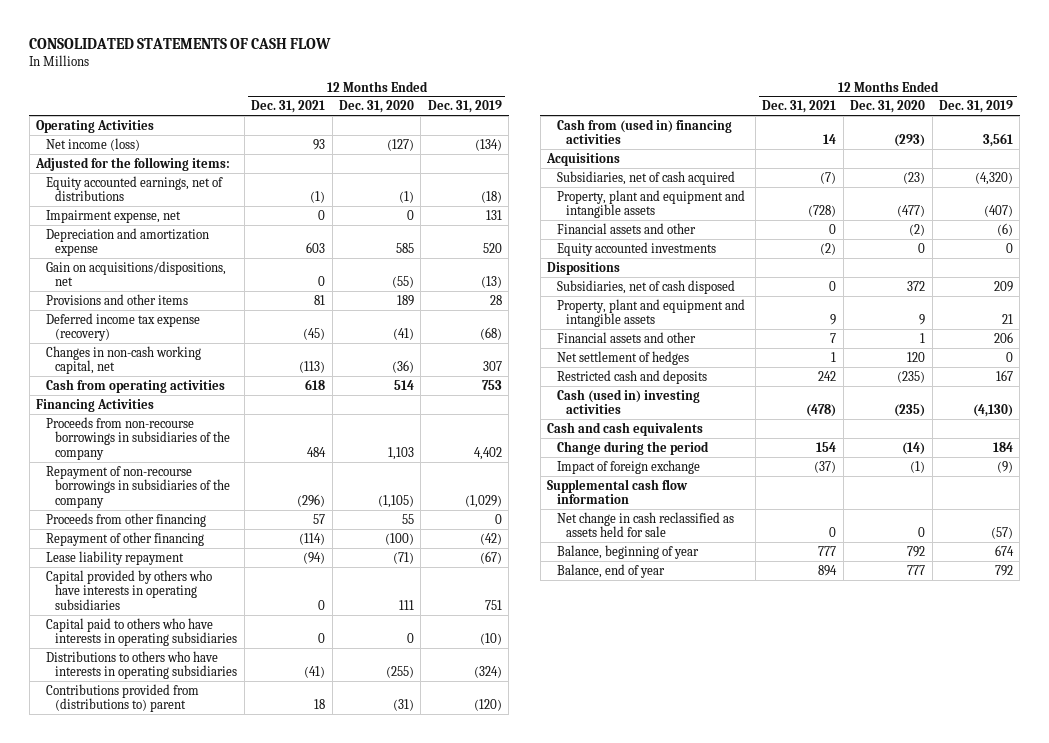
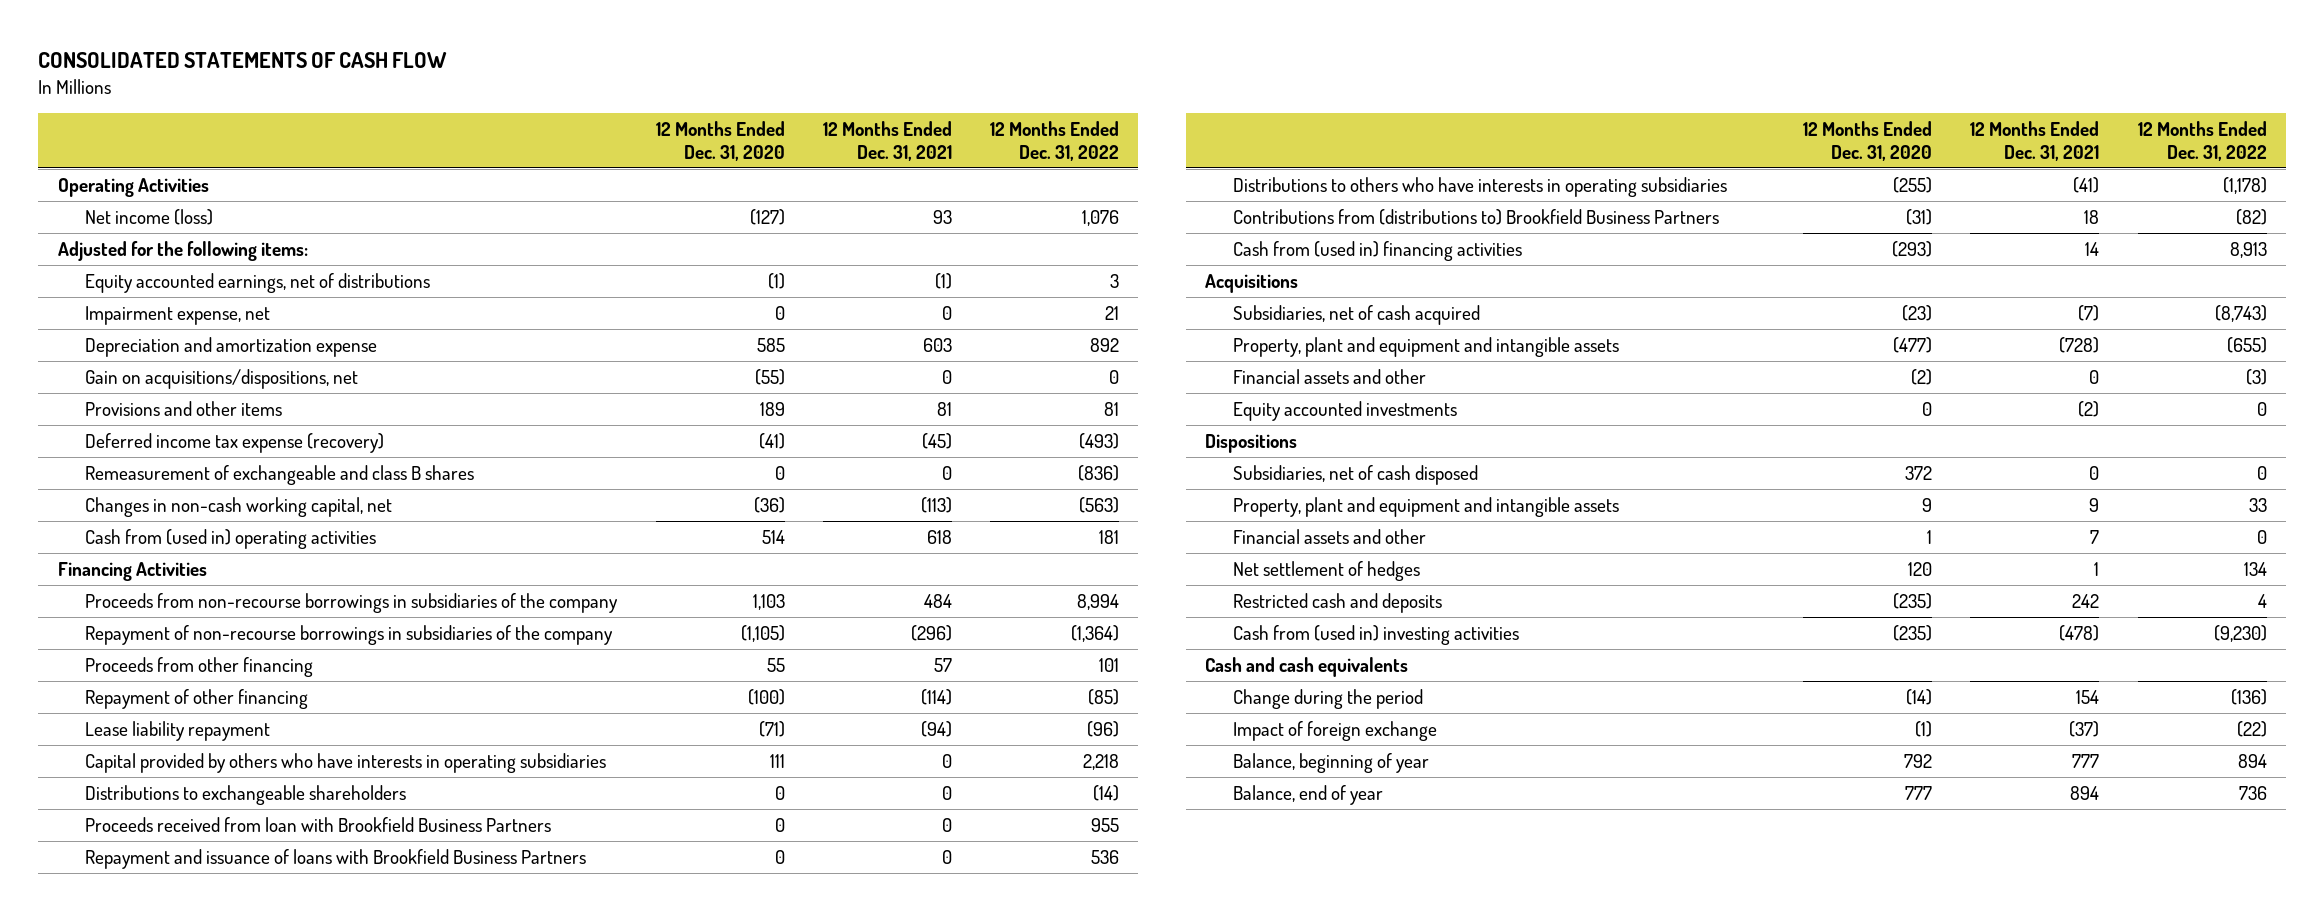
[427,100,502,114] Dec. 31, 2019 -> none
none -> [990,120,1120,161] 12 Months Ended Dec. 31, 2022
none -> [85,464,475,485] Remeasurement of exchangeable and class B shares
[45,378,225,393] Cash from operating activities -> [85,528,377,549] Cash from (used in) operating activities
[45,617,238,647] Capital paid to others who have interests in operating subsidiaries -> none
none -> [85,784,407,805] Distributions to exchangeable shareholders
none -> [85,816,552,832] Proceeds received from loan with Brookfield Business Partners
none -> [85,848,587,869] Repayment and issuance of loans with Brookfield Business Partners
[45,683,199,713] Contributions provided from (distributions to) parent -> [1232,208,1719,225] Contributions from (distributions to) Brookfield Business Partners
[556,388,700,415] Cash (used in) investing activities -> [1232,624,1519,645] Cash from (used in) investing activities
[547,478,689,505] Supplemental cash flow information -> none
[556,511,734,538] Net change in cash reclassified as assets held for sale -> none

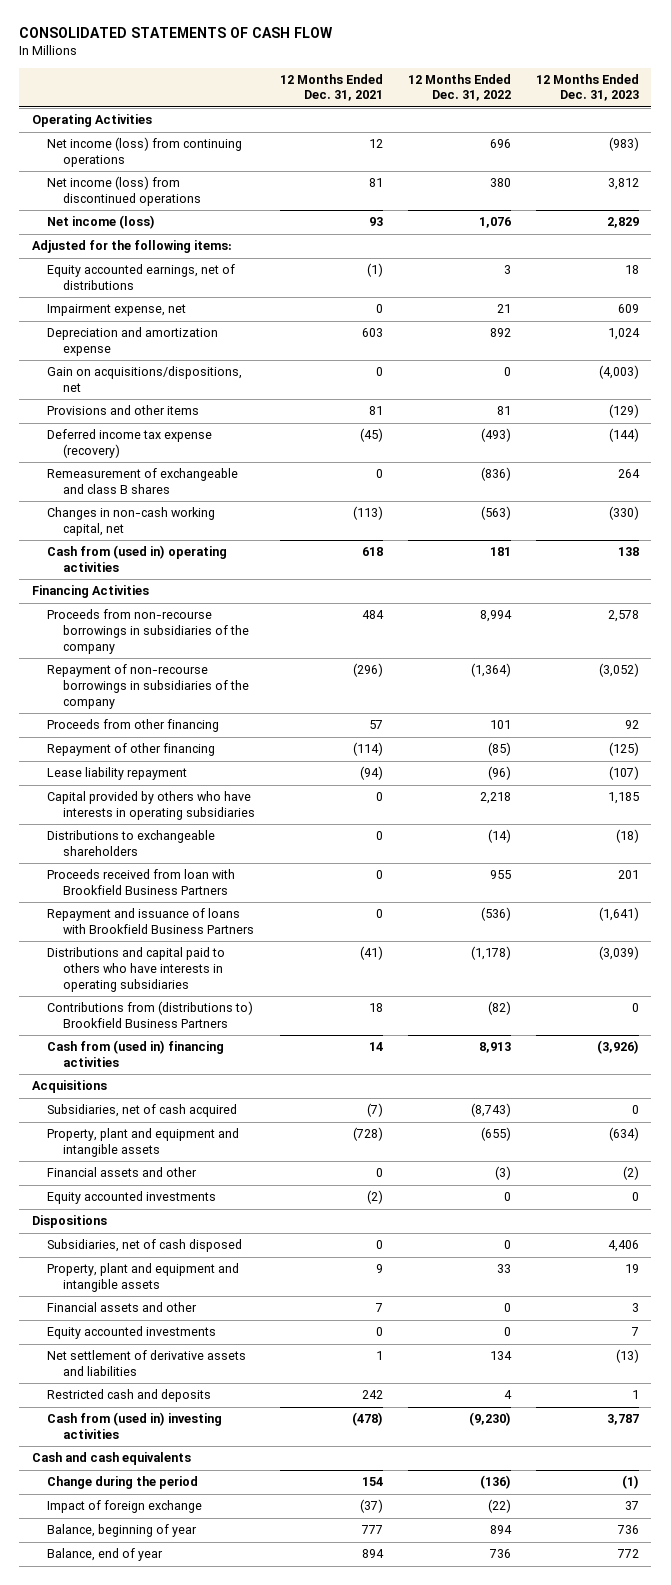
[655,120,785,161] 12 Months Ended Dec. 31, 2020 -> none
none -> [535,73,639,102] 12 Months Ended Dec. 31, 2023
none -> [47,137,243,167] Net income (loss) from continuing operations
none -> [47,176,201,206] Net income (loss) from discontinued operations
[1091,849,1120,864] 536 -> [480,907,511,922] (536)
[1232,176,1727,197] Distributions to others who have interests in operating subsidiaries -> [47,947,226,992] Distributions and capital paid to others who have interests in operating subsidiaries
none -> [47,1326,217,1340] Equity accounted investments
[1232,560,1420,581] Net settlement of hedges -> [47,1350,247,1376] Net settlement of derivative assets and liabilities

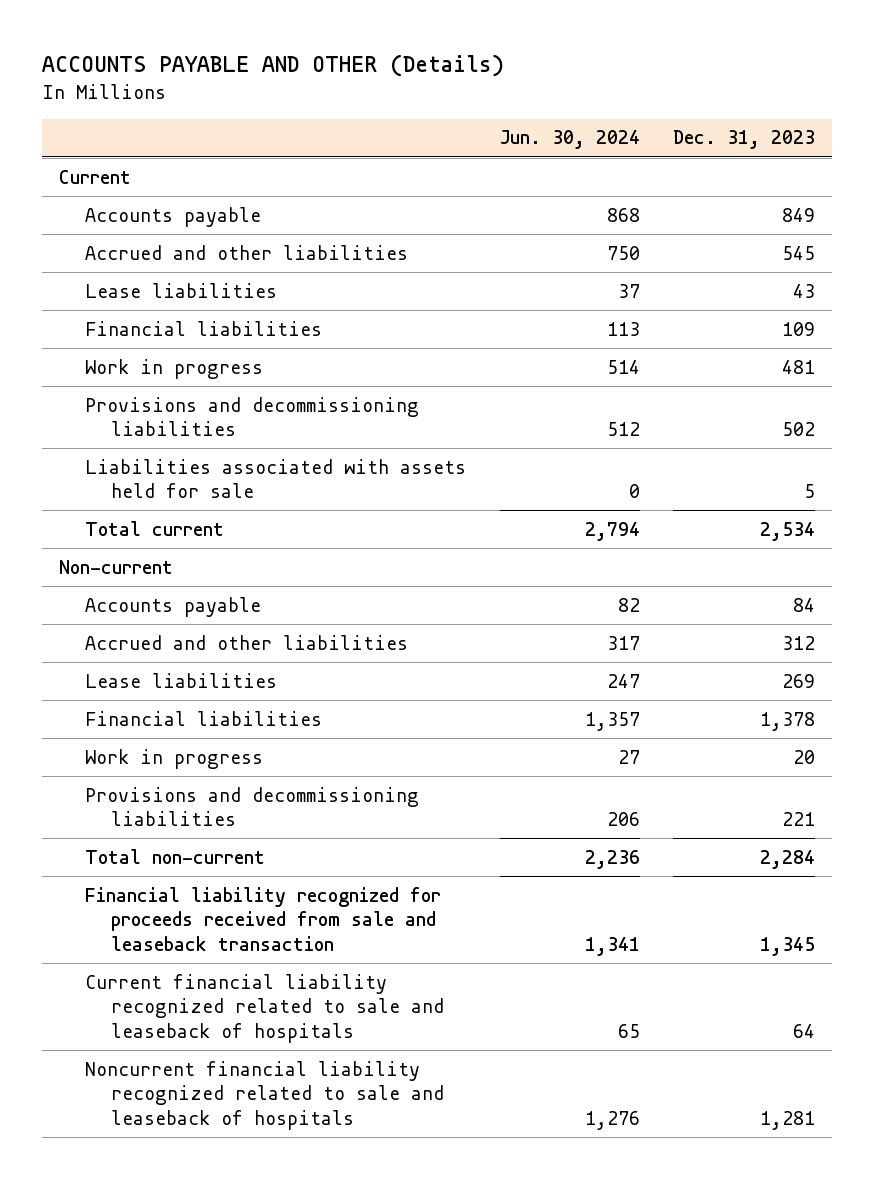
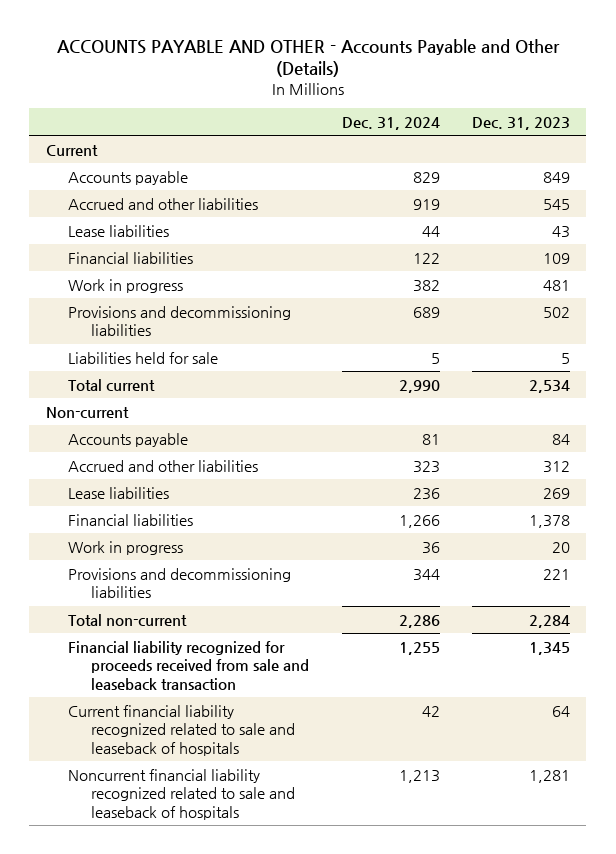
[41,54,504,78] ACCOUNTS PAYABLE AND OTHER (Details) -> [56,38,560,78] ACCOUNTS PAYABLE AND OTHER - Accounts Payable and Other (Details)
[499,130,640,150] Jun. 30, 2024 -> none
none -> [341,116,440,130] Dec. 31, 2024
[84,458,466,499] Liabilities associated with assets held for sale -> [68,351,219,364] Liabilities held for sale

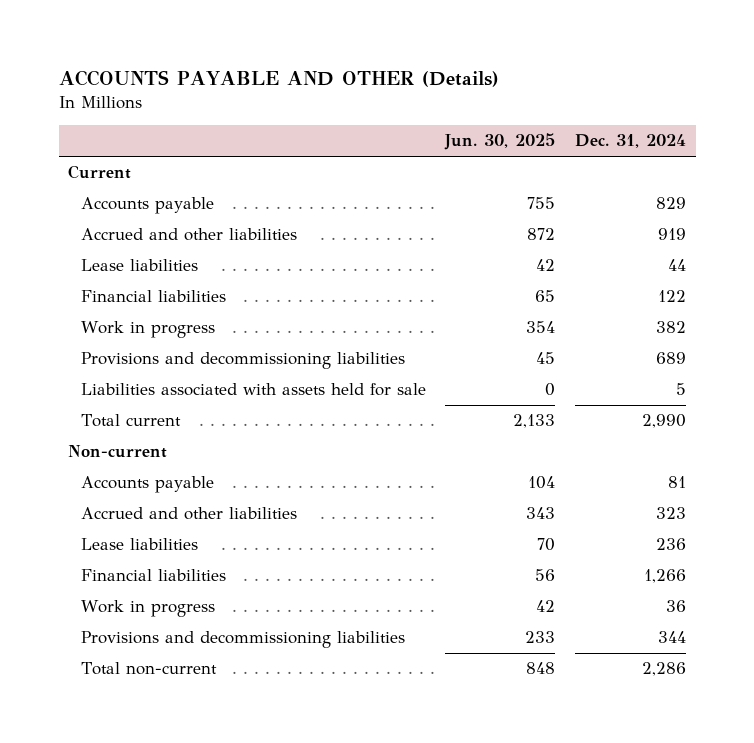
[56,38,560,78] ACCOUNTS PAYABLE AND OTHER - Accounts Payable and Other (Details) -> [58,70,499,88] ACCOUNTS PAYABLE AND OTHER (Details)
[472,116,571,130] Dec. 31, 2023 -> none
none -> [444,133,556,151] Jun. 30, 2025
[68,351,219,364] Liabilities held for sale -> [80,383,426,397] Liabilities associated with assets held for sale
[68,640,310,690] Financial liability recognized for proceeds received from sale and leaseback transaction -> none
[68,704,296,756] Current financial liability recognized related to sale and leaseback of hospitals -> none
[68,768,296,820] Noncurrent financial liability recognized related to sale and leaseback of hospitals -> none

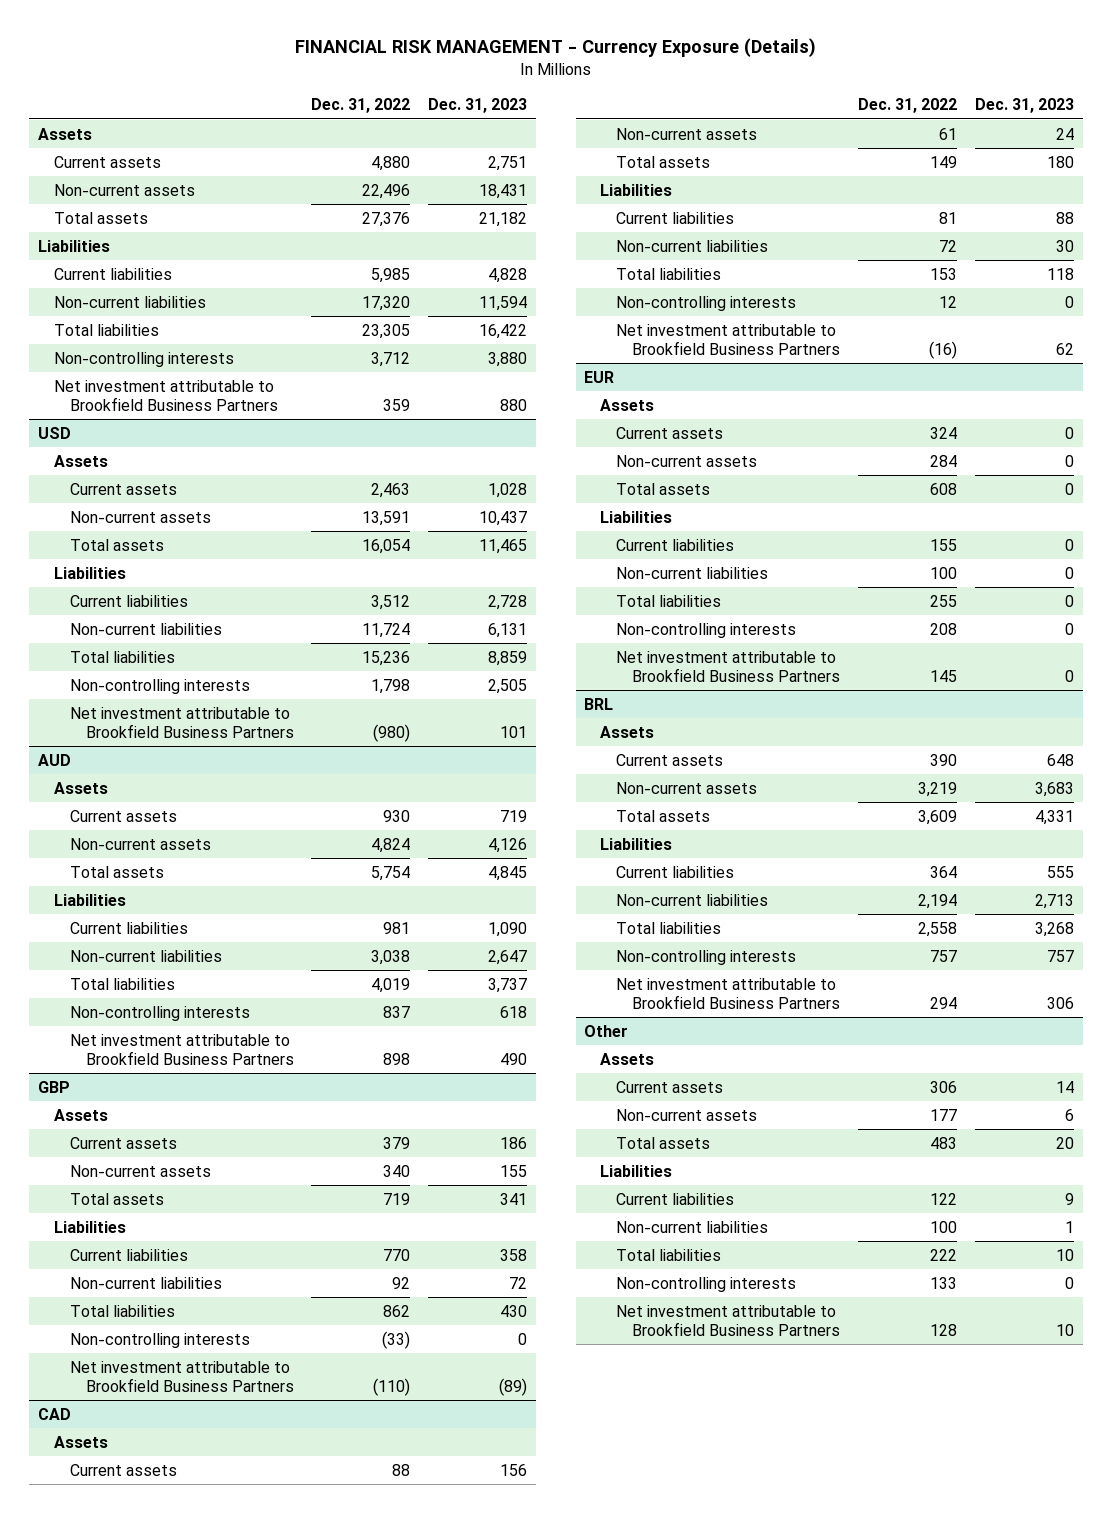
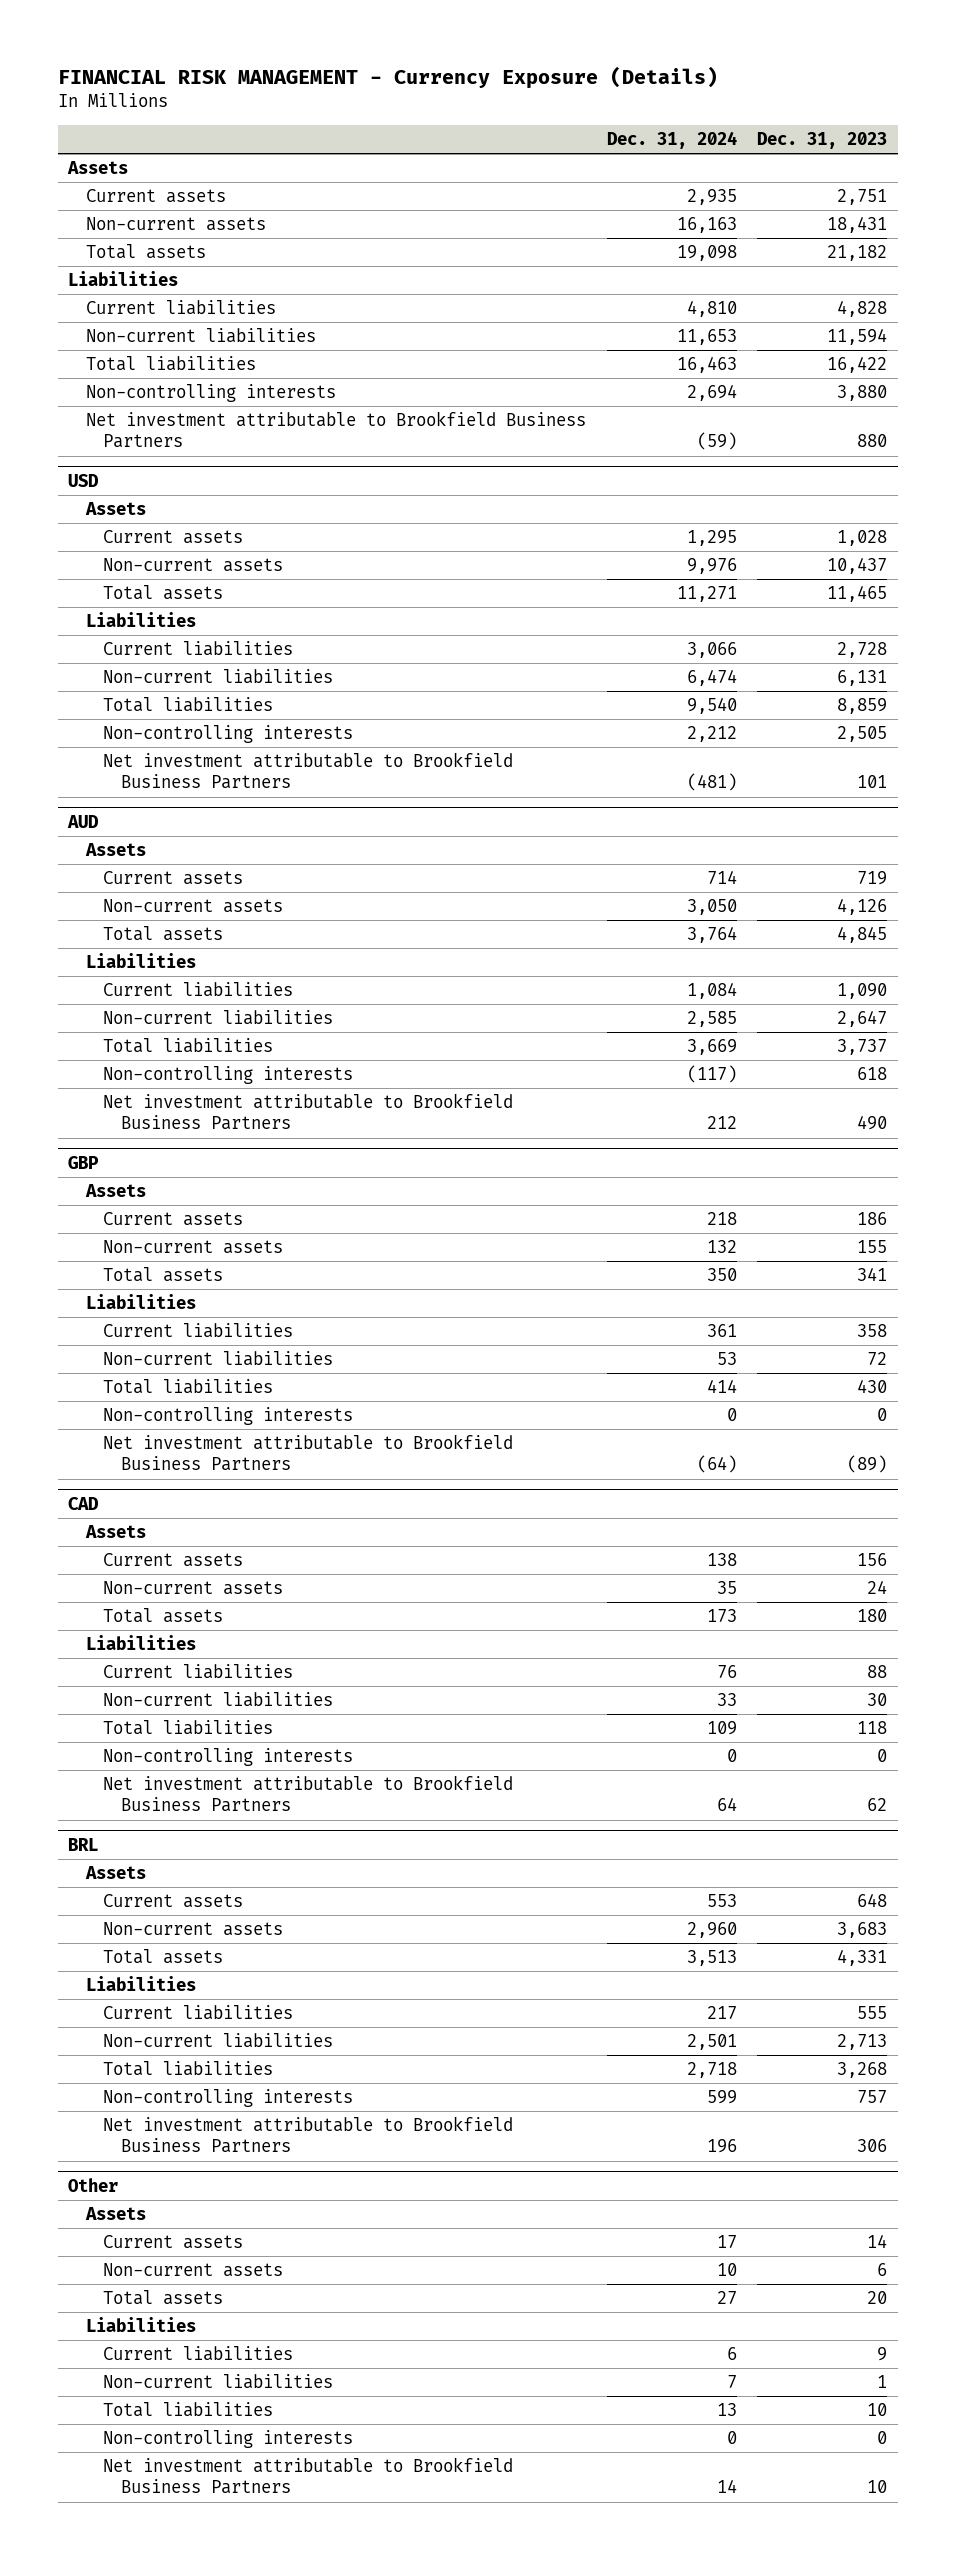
[311,98,411,114] Dec. 31, 2022 -> none
none -> [606,130,737,149] Dec. 31, 2024
[584,370,615,383] EUR -> none
[600,398,655,411] Assets -> none
[616,426,724,439] Current assets -> none
[616,454,758,467] Non-current assets -> none
[616,482,711,495] Total assets -> none
[600,510,673,523] Liabilities -> none
[616,538,735,551] Current liabilities -> none
[616,566,769,579] Non-current liabilities -> none
[616,594,722,607] Total liabilities -> none
[616,622,797,638] Non-controlling interests -> none
[616,650,841,682] Net investment attributable to Brookfield Business Partners -> none

